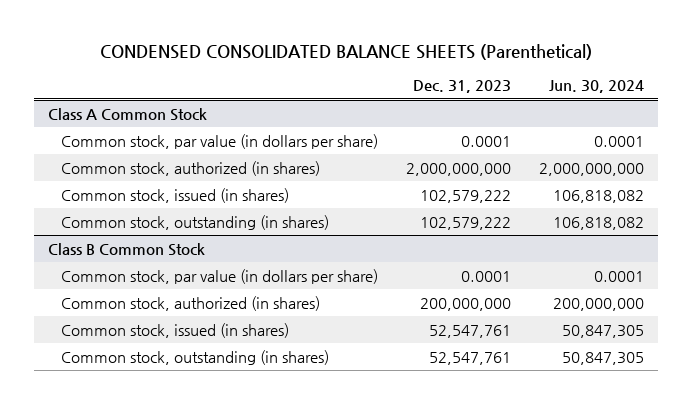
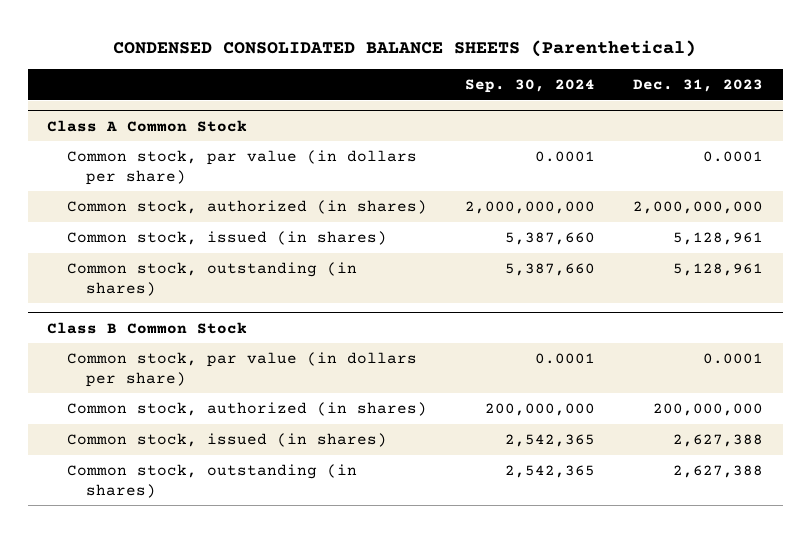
[548,80,644,94] Jun. 30, 2024 -> none
none -> [464,79,595,94] Sep. 30, 2024
[419,189,511,203] 102,579,222 -> [673,232,764,246] 5,128,961
[419,216,511,230] 102,579,222 -> [673,263,764,277] 5,128,961
[428,324,511,338] 52,547,761 -> [673,434,764,448] 2,627,388
[428,351,511,365] 52,547,761 -> [673,465,764,479] 2,627,388

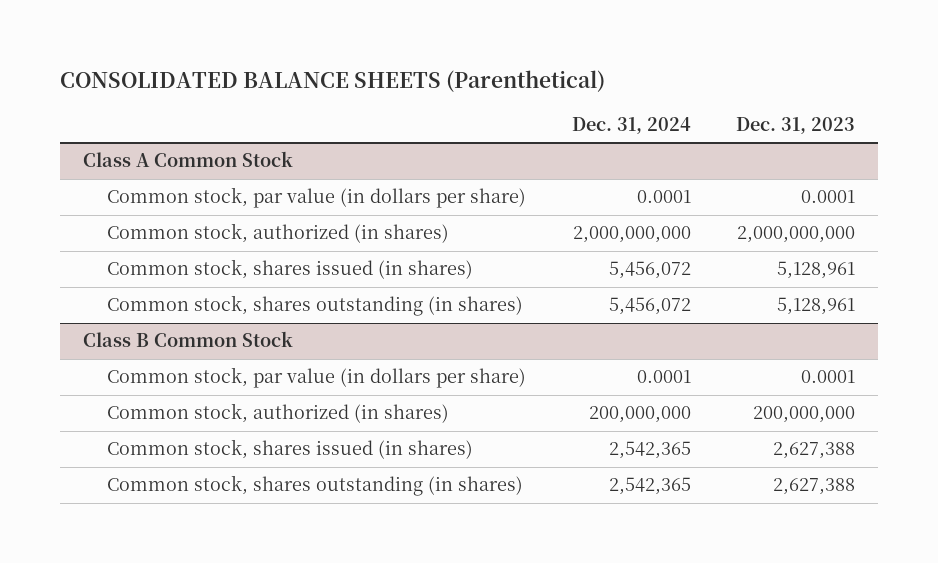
[113,39,697,57] CONDENSED CONSOLIDATED BALANCE SHEETS (Parenthetical) -> [60,70,606,93] CONSOLIDATED BALANCE SHEETS (Parenthetical)
[464,79,595,94] Sep. 30, 2024 -> none
none -> [571,116,691,134] Dec. 31, 2024
[66,231,387,246] Common stock, issued (in shares) -> [106,259,473,280] Common stock, shares issued (in shares)
[66,262,357,296] Common stock, outstanding (in shares) -> [106,295,523,317] Common stock, shares outstanding (in shares)
[66,433,387,448] Common stock, issued (in shares) -> [106,439,473,460] Common stock, shares issued (in shares)
[66,464,357,498] Common stock, outstanding (in shares) -> [106,475,523,497] Common stock, shares outstanding (in shares)

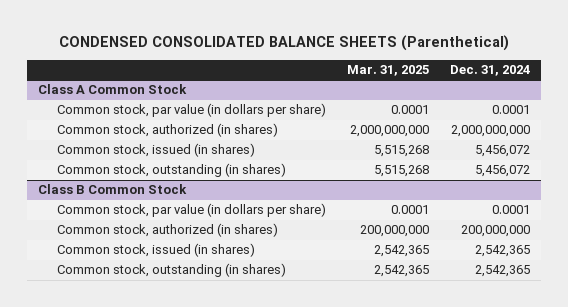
[60,70,606,93] CONSOLIDATED BALANCE SHEETS (Parenthetical) -> [58,34,509,51] CONDENSED CONSOLIDATED BALANCE SHEETS (Parenthetical)
[736,116,856,134] Dec. 31, 2023 -> none
none -> [346,65,429,77] Mar. 31, 2025
[106,259,473,280] Common stock, shares issued (in shares) -> [56,143,255,158] Common stock, issued (in shares)
[106,295,523,317] Common stock, shares outstanding (in shares) -> [56,163,286,178] Common stock, outstanding (in shares)
[106,439,473,460] Common stock, shares issued (in shares) -> [56,243,255,258] Common stock, issued (in shares)
[106,475,523,497] Common stock, shares outstanding (in shares) -> [56,263,286,278] Common stock, outstanding (in shares)

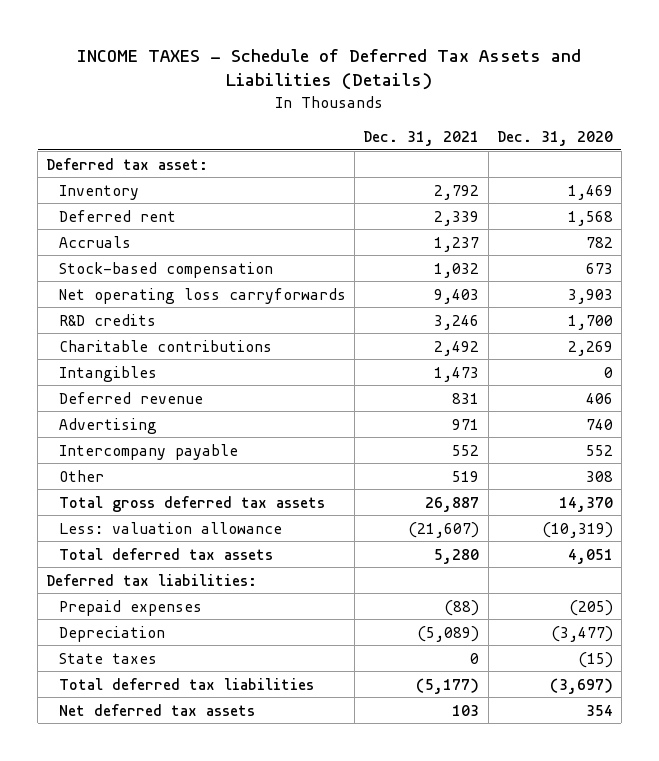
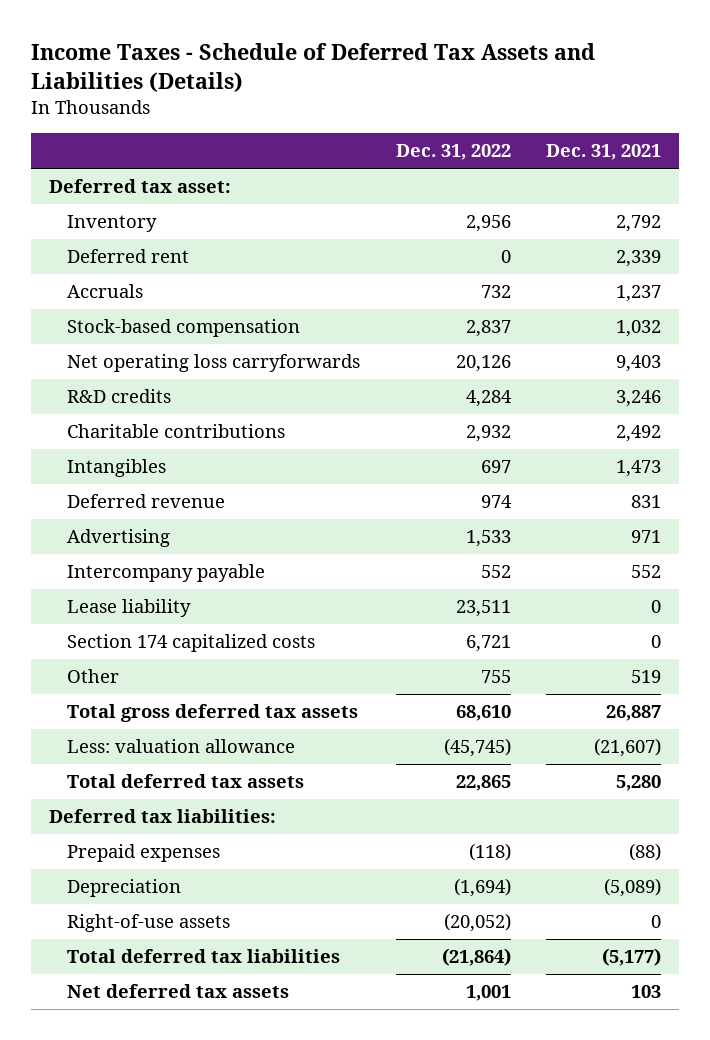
[77,49,582,91] INCOME TAXES - Schedule of Deferred Tax Assets and Liabilities (Details) -> [31,42,596,92] Income Taxes - Schedule of Deferred Tax Assets and Liabilities (Details)
[496,130,613,146] Dec. 31, 2020 -> none
none -> [395,144,511,161] Dec. 31, 2022
none -> [66,599,191,618] Lease liability
none -> [66,634,315,653] Section 174 capitalized costs
[59,652,158,664] State taxes -> none
none -> [66,914,230,933] Right-of-use assets

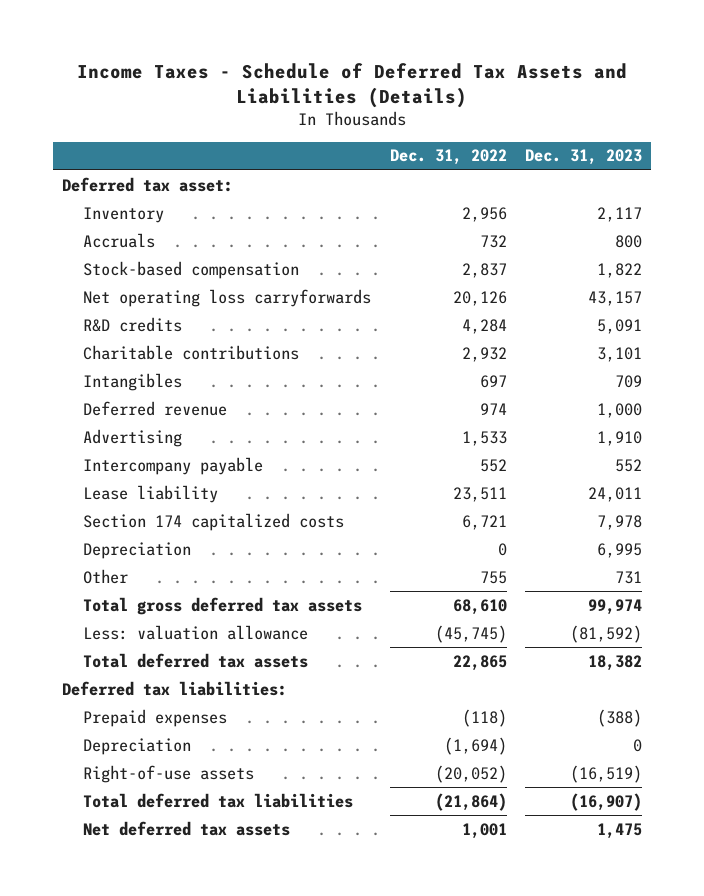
[546,144,662,161] Dec. 31, 2021 -> none
none -> [525,149,643,166] Dec. 31, 2023
[66,249,189,264] Deferred rent -> none
none -> [83,541,192,559] Depreciation

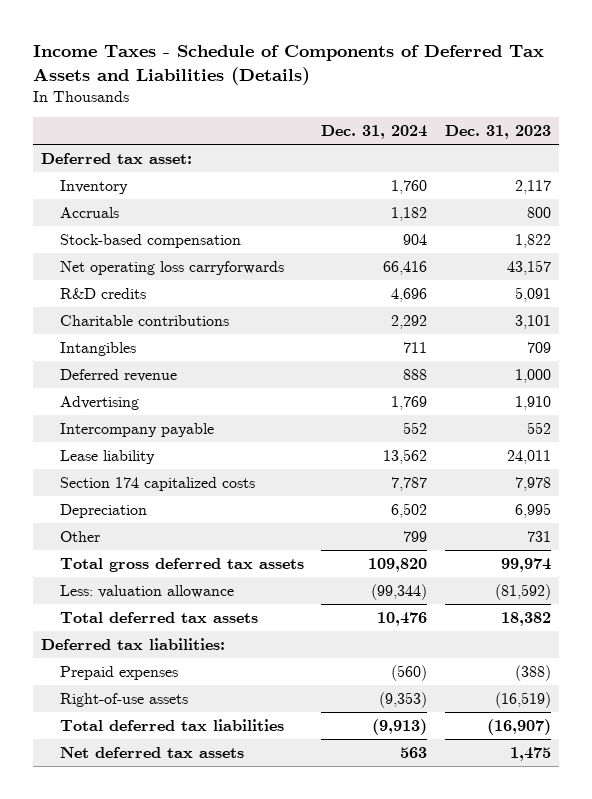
[77,63,628,109] Income Taxes - Schedule of Deferred Tax Assets and Liabilities (Details) -> [32,44,544,85] Income Taxes - Schedule of Components of Deferred Tax Assets and Liabilities (Details)
[389,149,507,166] Dec. 31, 2022 -> none
none -> [321,125,428,140] Dec. 31, 2024
[83,737,192,755] Depreciation -> none

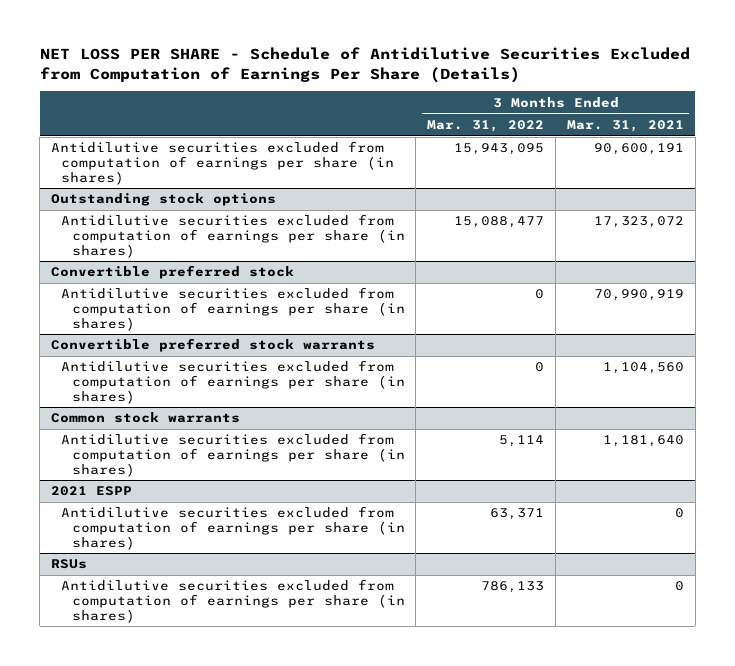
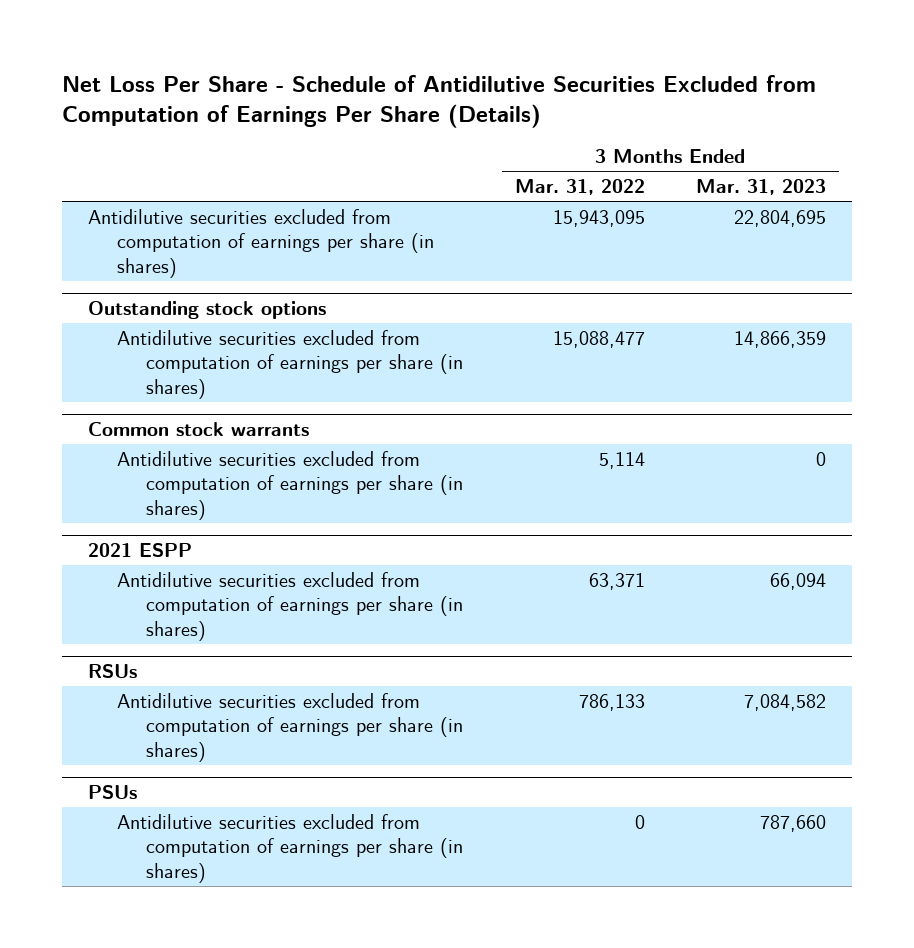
[39,47,690,83] NET LOSS PER SHARE - Schedule of Antidilutive Securities Excluded from Computation of Earnings Per Share (Details) -> [61,74,816,129] Net Loss Per Share - Schedule of Antidilutive Securities Excluded from Computation of Earnings Per Share (Details)
[566,119,684,132] Mar. 31, 2021 -> none
none -> [696,178,827,195] Mar. 31, 2023
[51,265,295,280] Convertible preferred stock -> none
[61,287,405,331] Antidilutive securities excluded from computation of earnings per share (in shares) -> none
[51,338,376,353] Convertible preferred stock warrants -> none
[61,360,405,404] Antidilutive securities excluded from computation of earnings per share (in shares) -> none
none -> [87,785,137,800] PSUs
none -> [116,813,463,884] Antidilutive securities excluded from computation of earnings per share (in shares)

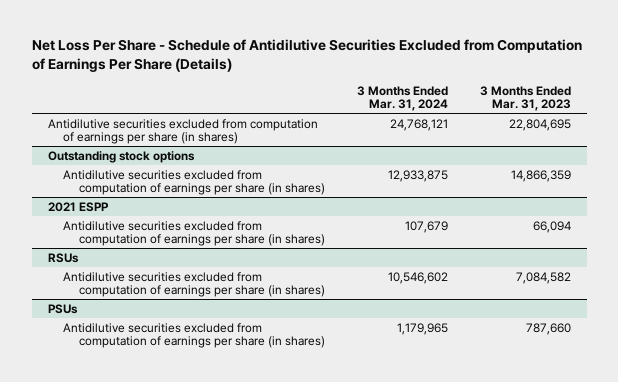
[514,178,645,195] Mar. 31, 2022 -> none
none -> [356,85,448,112] 3 Months Ended Mar. 31, 2024
[87,422,309,437] Common stock warrants -> none
[116,450,463,521] Antidilutive securities excluded from computation of earnings per share (in shares) -> none

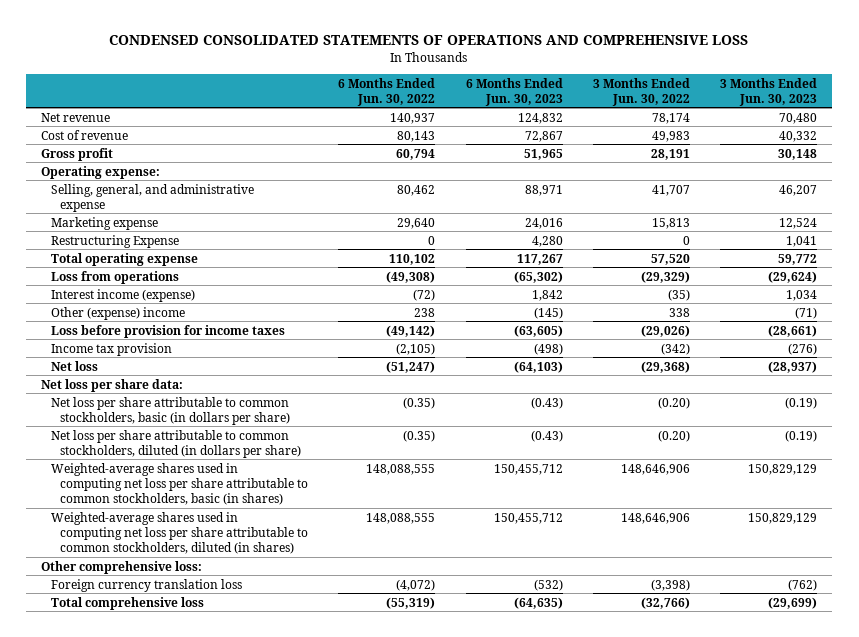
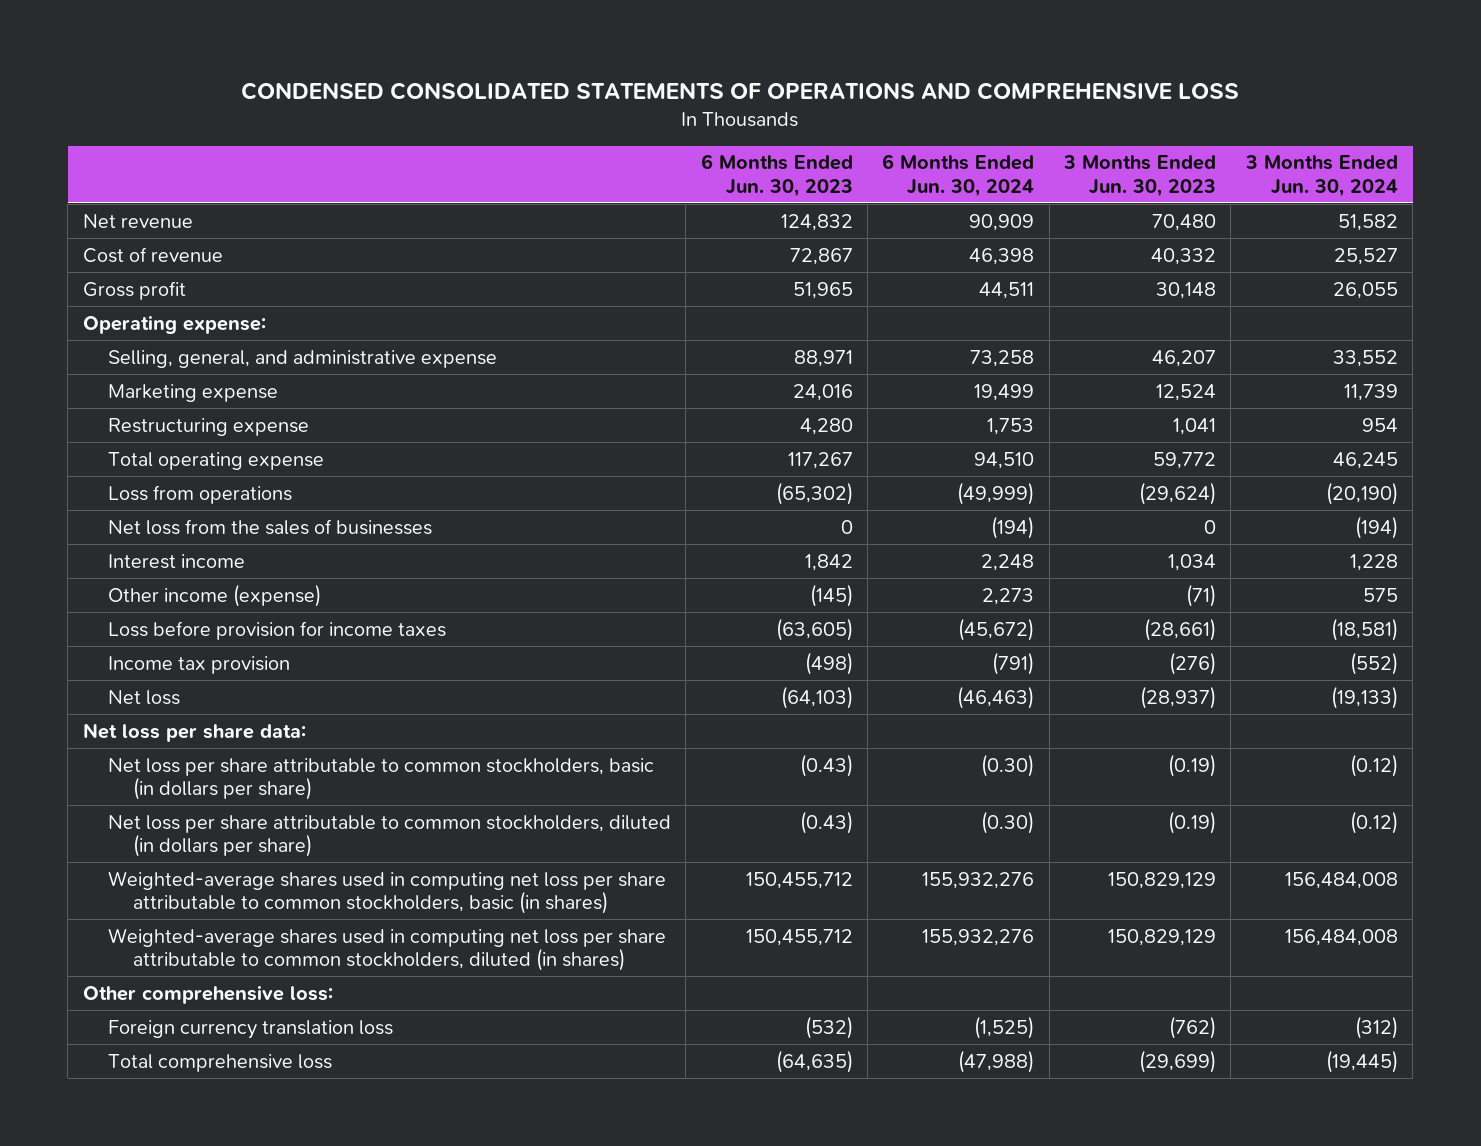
[338,77,436,106] 6 Months Ended Jun. 30, 2022 -> none
[592,77,690,106] 3 Months Ended Jun. 30, 2022 -> none
none -> [882,154,1035,197] 6 Months Ended Jun. 30, 2024
none -> [1244,155,1398,197] 3 Months Ended Jun. 30, 2024
[50,234,179,248] Restructuring Expense -> [107,417,309,436] Restructuring expense
none -> [107,518,432,535] Net loss from the sales of businesses
[50,288,195,302] Interest income (expense) -> [107,553,245,569] Interest income
[50,306,185,320] Other (expense) income -> [107,583,321,607] Other income (expense)

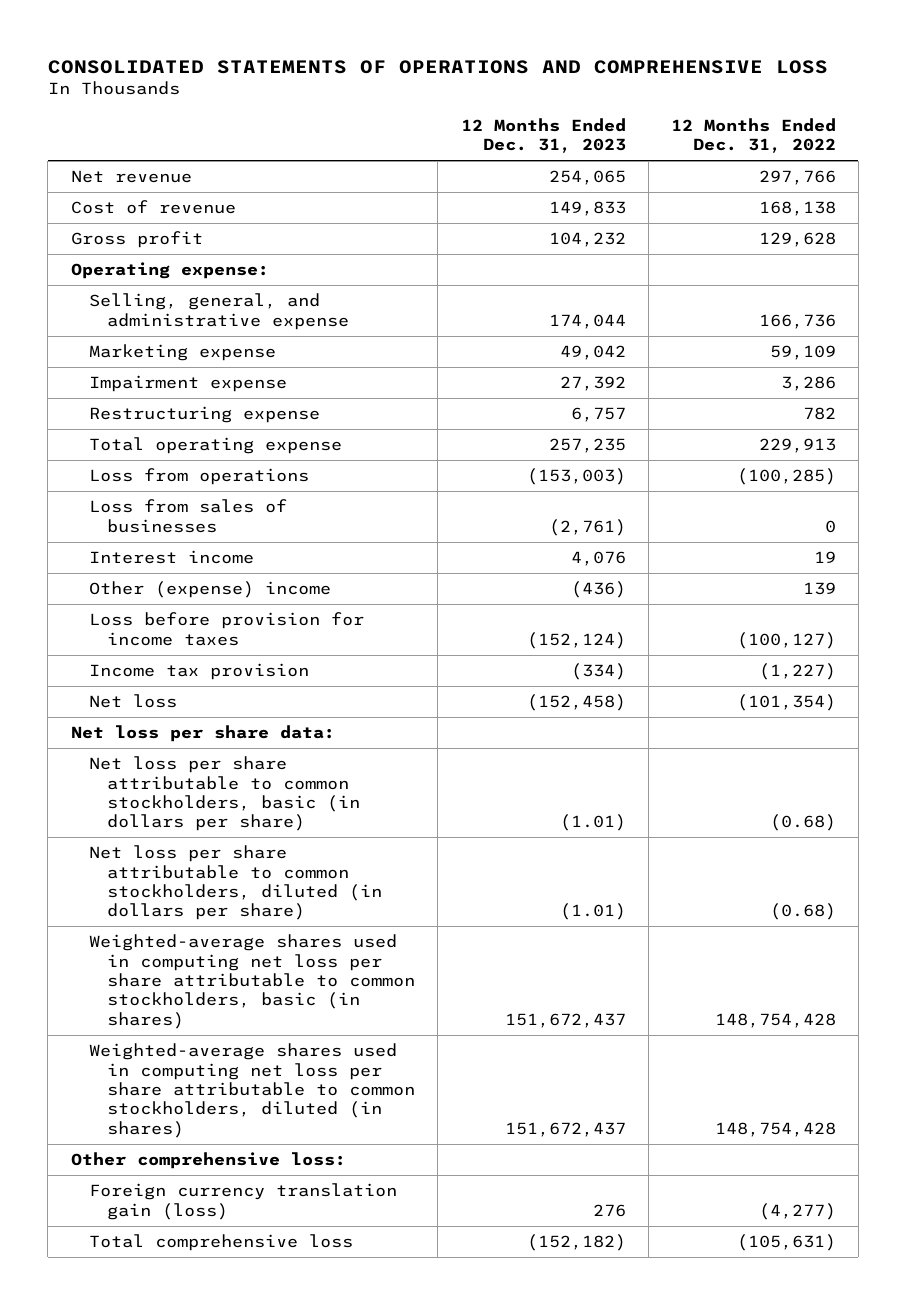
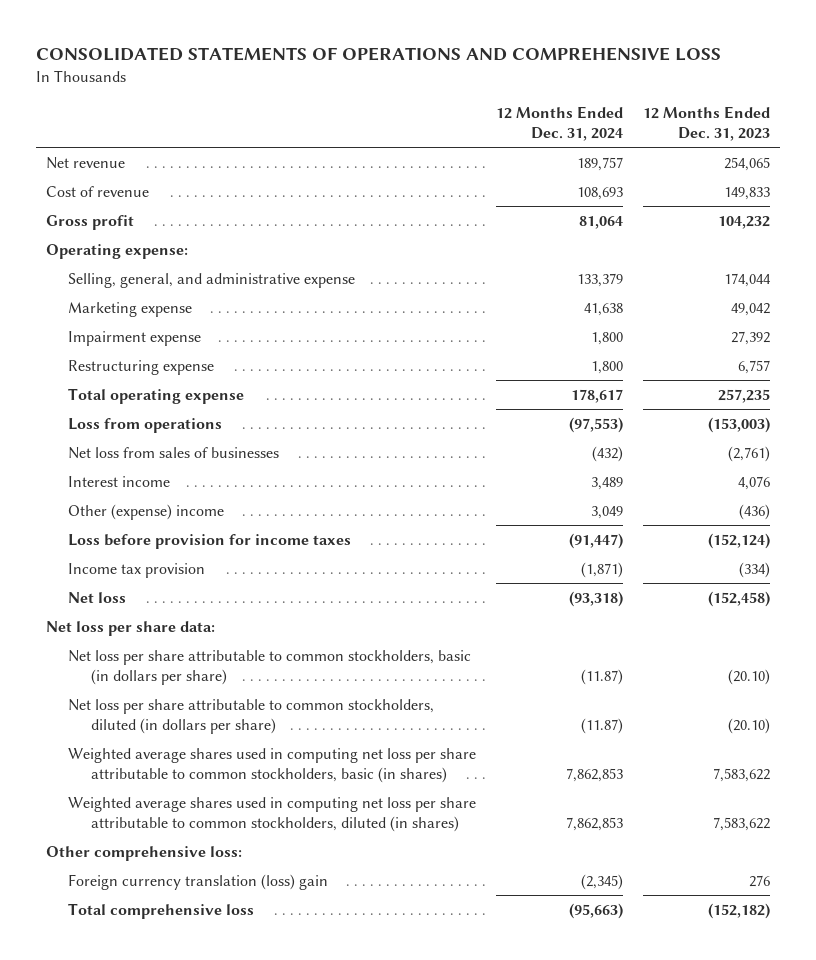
[670,117,836,154] 12 Months Ended Dec. 31, 2022 -> none
none -> [496,105,624,141] 12 Months Ended Dec. 31, 2024
[88,499,287,533] Loss from sales of businesses -> [68,446,280,459] Net loss from sales of businesses
[559,814,626,832] (1.01) -> [728,668,771,685] (20.10)
[559,903,626,921] (1.01) -> [728,717,771,734] (20.10)
[88,934,416,1029] Weighted-average shares used in computing net loss per share attributable to common stockholders, basic (in shares) -> [68,747,477,783] Weighted average shares used in computing net loss per share attributable to common stockholders, basic (in shares)
[504,1012,626,1028] 151,672,437 -> [713,767,771,782] 7,583,622
[88,1043,416,1138] Weighted-average shares used in computing net loss per share attributable to common stockholders, diluted (in shares) -> [68,796,477,832] Weighted average shares used in computing net loss per share attributable to common stockholders, diluted (in shares)
[504,1121,626,1137] 151,672,437 -> [713,816,771,831] 7,583,622
[88,1183,397,1220] Foreign currency translation gain (loss) -> [68,873,329,890] Foreign currency translation (loss) gain

